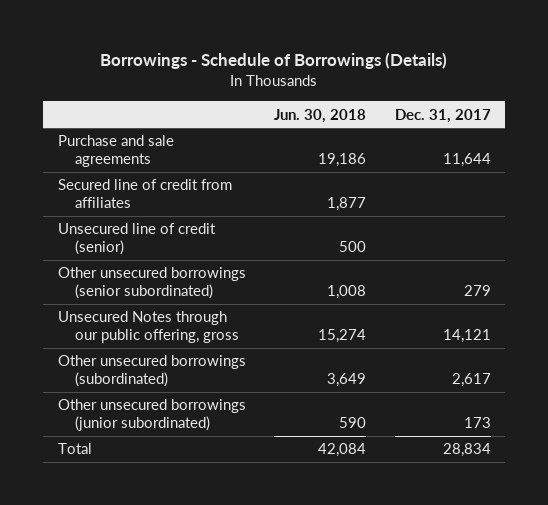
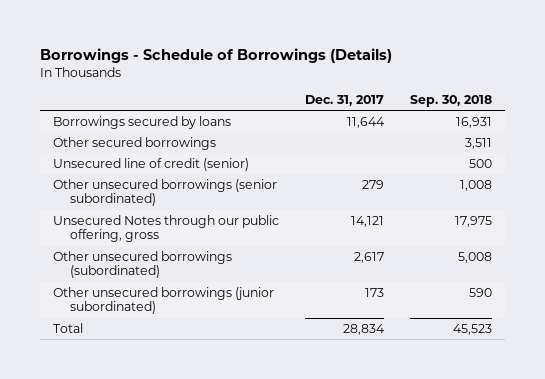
[274,108,367,123] Jun. 30, 2018 -> none
none -> [409,95,492,108] Sep. 30, 2018
[57,179,232,208] Secured line of credit from affiliates -> none
[57,135,174,167] Purchase and sale agreements -> [53,115,232,129] Borrowings secured by loans
none -> [53,136,217,150] Other secured borrowings

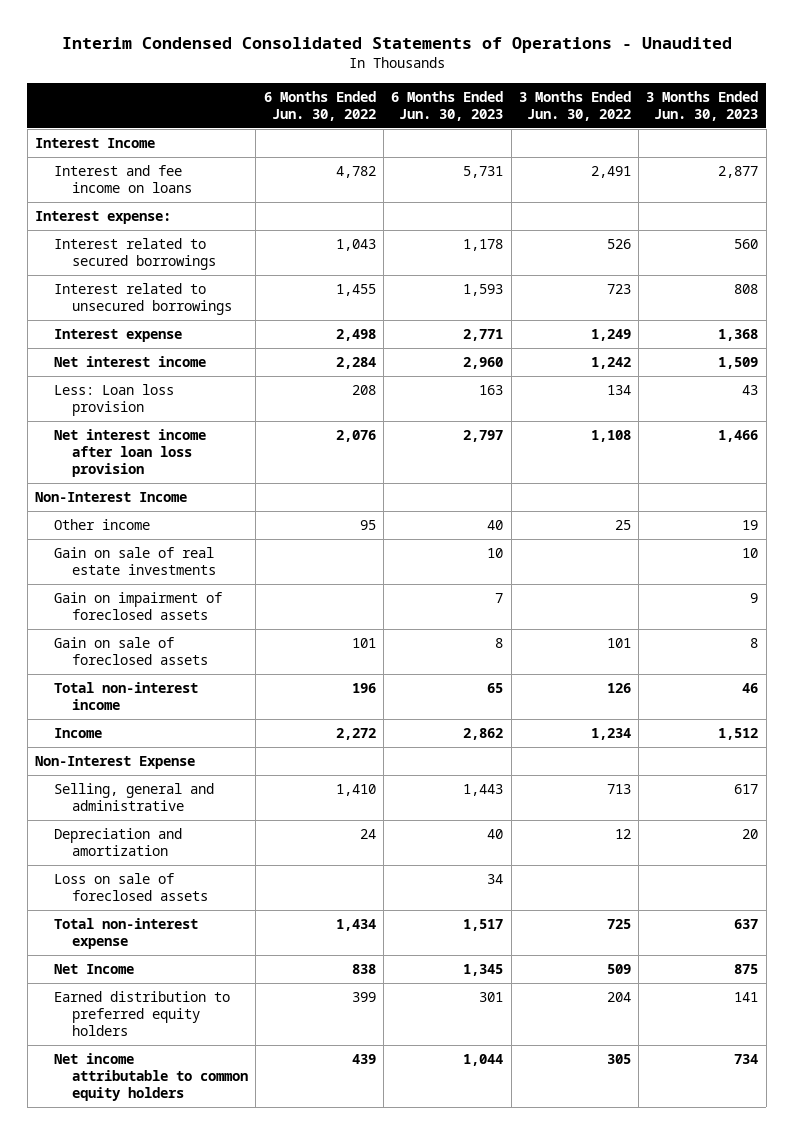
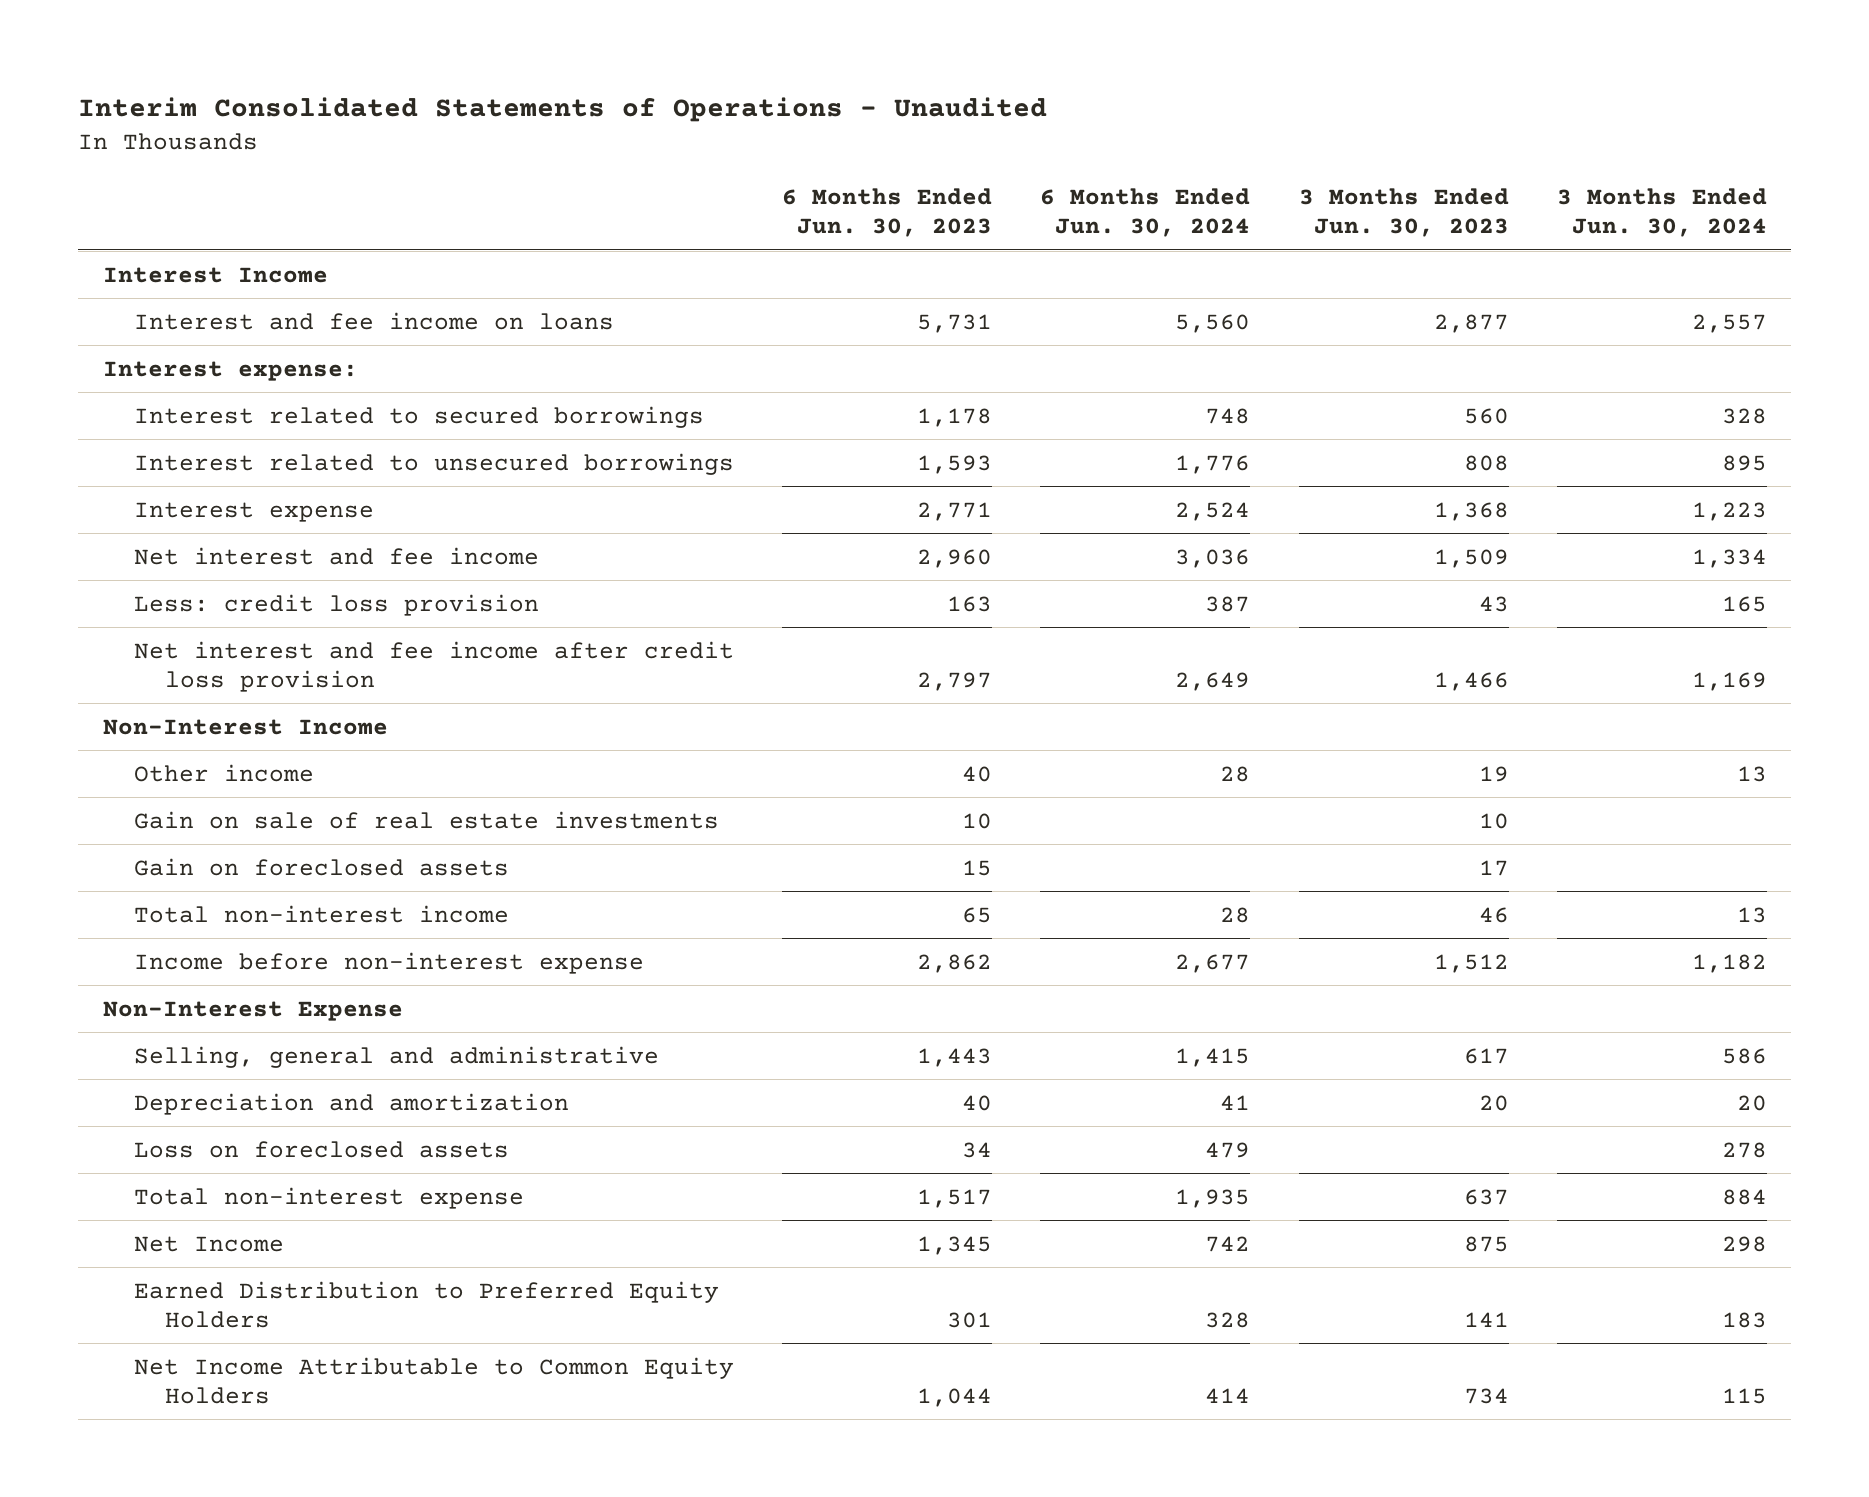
[61,37,732,54] Interim Condensed Consolidated Statements of Operations - Unaudited -> [78,97,1048,123] Interim Consolidated Statements of Operations - Unaudited
[263,90,376,121] 6 Months Ended Jun. 30, 2022 -> none
[518,90,631,121] 3 Months Ended Jun. 30, 2022 -> none
none -> [1040,187,1251,238] 6 Months Ended Jun. 30, 2024
none -> [1556,187,1767,238] 3 Months Ended Jun. 30, 2024
[53,356,206,368] Net interest income -> [133,546,539,565] Net interest and fee income
[53,384,174,417] Less: Loan loss provision -> [133,593,539,616] Less: credit loss provision
[53,429,206,478] Net interest income after loan loss provision -> [133,640,734,692] Net interest and fee income after credit loss provision
[53,592,222,621] Gain on impairment of foreclosed assets -> none
[53,637,209,666] Gain on sale of foreclosed assets -> [133,857,509,876] Gain on foreclosed assets
[495,638,504,649] 8 -> [962,859,993,876] 15
[750,638,759,649] 8 -> [1478,859,1509,876] 17
[53,728,102,739] Income -> [133,951,644,974] Income before non-interest expense
[53,873,209,902] Loss on sale of foreclosed assets -> [133,1140,509,1158] Loss on foreclosed assets
[53,991,230,1037] Earned distribution to preferred equity holders -> [133,1280,719,1328] Earned Distribution to Preferred Equity Holders
[53,1053,249,1102] Net income attributable to common equity holders -> [133,1356,734,1404] Net Income Attributable to Common Equity Holders

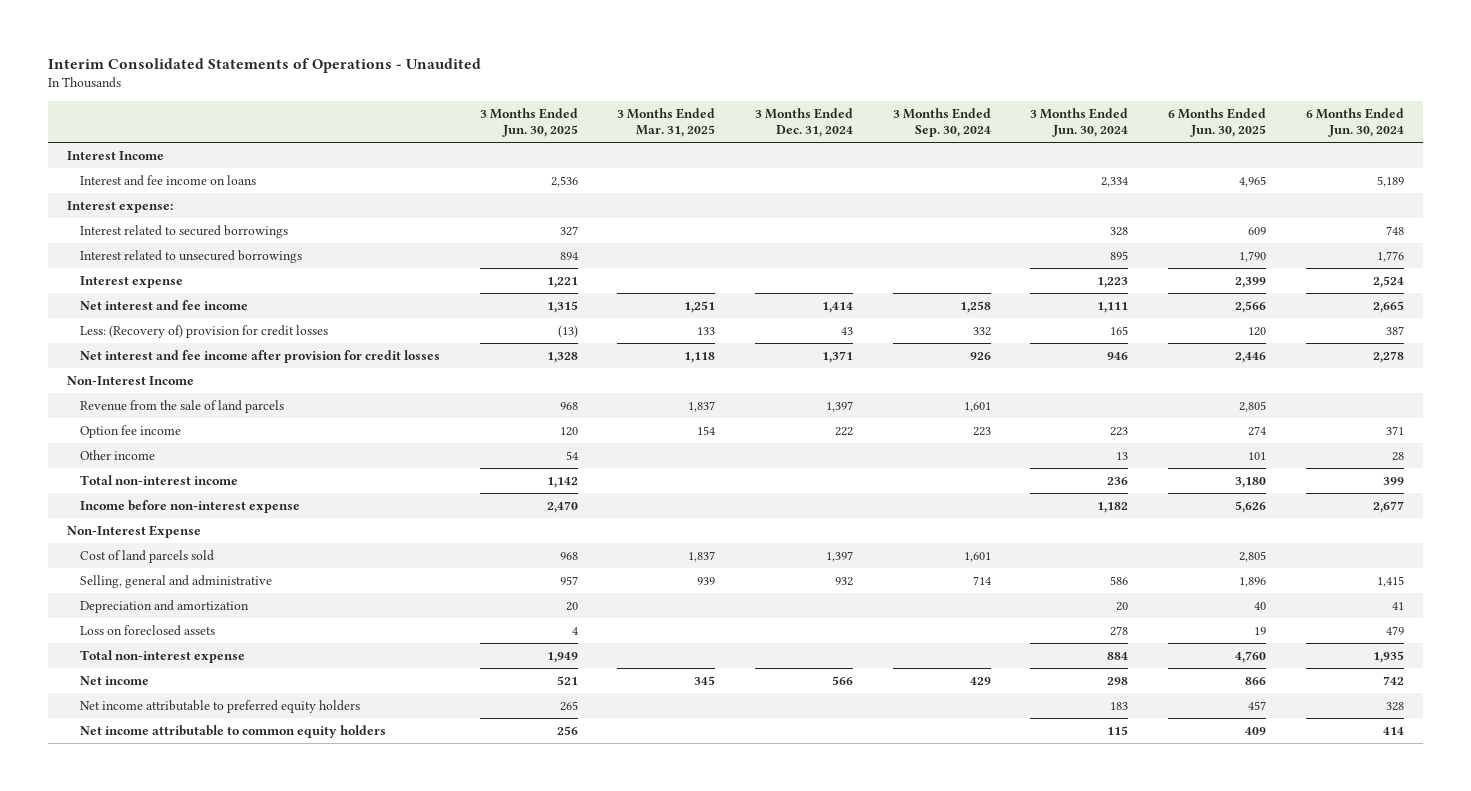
[782,187,993,238] 6 Months Ended Jun. 30, 2023 -> none
[1298,187,1509,238] 3 Months Ended Jun. 30, 2023 -> none
none -> [479,108,578,138] 3 Months Ended Jun. 30, 2025
none -> [617,108,716,138] 3 Months Ended Mar. 31, 2025
none -> [754,108,853,138] 3 Months Ended Dec. 31, 2024
none -> [892,108,991,138] 3 Months Ended Sep. 30, 2024
none -> [1167,108,1266,138] 6 Months Ended Jun. 30, 2025
[1175,313,1251,333] 5,560 -> [1376,176,1404,188] 5,189
[1691,313,1767,333] 2,557 -> [1101,177,1129,188] 2,334
[1175,548,1251,568] 3,036 -> [1372,301,1404,314] 2,665
[1691,548,1767,568] 1,334 -> [1097,302,1129,314] 1,111
[133,593,539,616] Less: credit loss provision -> [80,325,329,339] Less: (Recovery of) provision for credit losses
[133,640,734,692] Net interest and fee income after credit loss provision -> [80,350,441,364] Net interest and fee income after provision for credit losses
[1175,671,1251,691] 2,649 -> [1372,351,1404,364] 2,278
[1691,671,1767,691] 1,169 -> [1107,352,1129,361] 946
none -> [80,400,285,414] Revenue from the sale of land parcels
none -> [80,425,182,439] Option fee income
[133,810,719,829] Gain on sale of real estate investments -> none
[133,857,509,876] Gain on foreclosed assets -> none
[1220,906,1251,923] 28 -> [1382,477,1404,486] 399
[1736,906,1767,923] 13 -> [1107,477,1129,486] 236
none -> [80,550,215,564] Cost of land parcels sold
[133,1235,284,1252] Net Income -> [80,676,150,686] Net income
[133,1280,719,1328] Earned Distribution to Preferred Equity Holders -> [80,700,361,714] Net income attributable to preferred equity holders
[133,1356,734,1404] Net Income Attributable to Common Equity Holders -> [80,725,387,739] Net income attributable to common equity holders

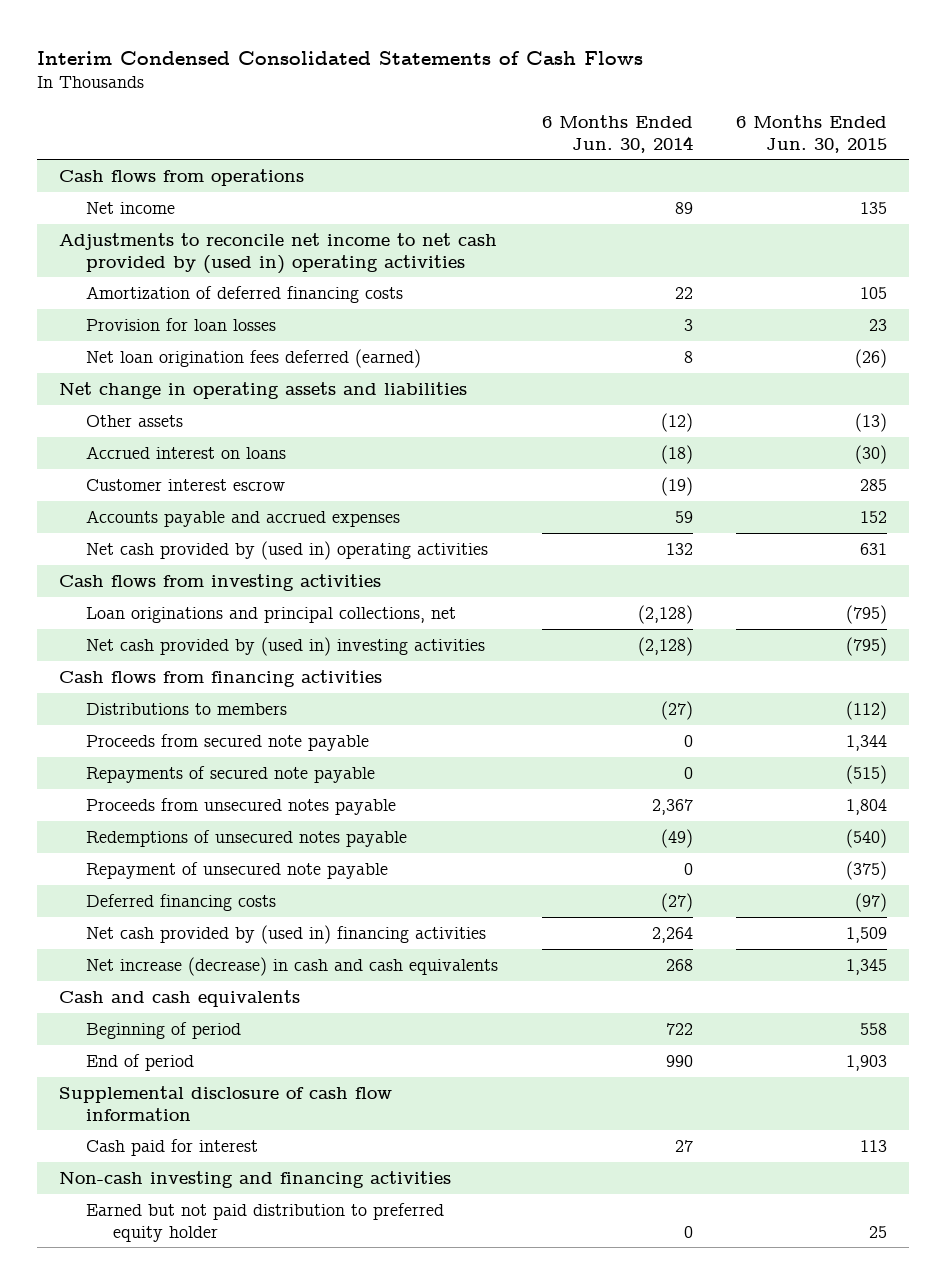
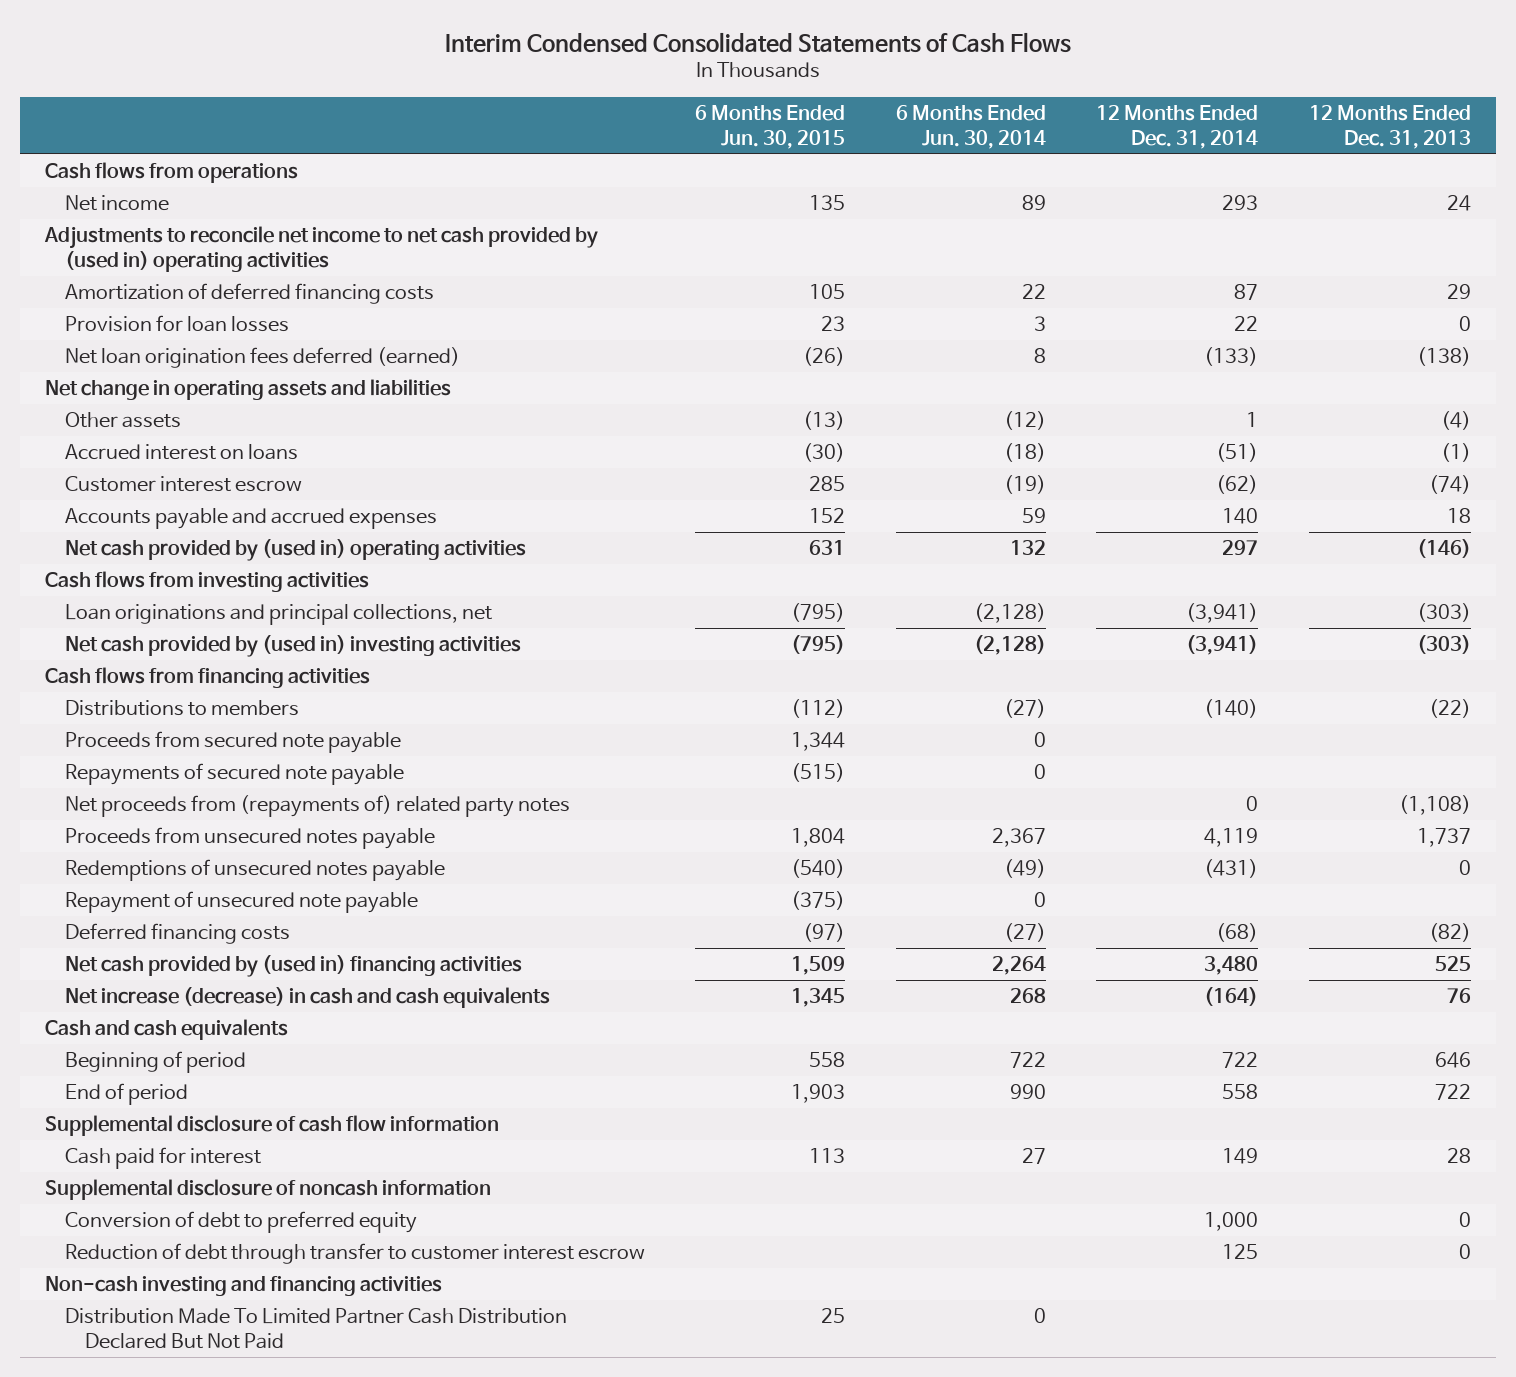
none -> [1096,104,1259,149] 12 Months Ended Dec. 31, 2014
none -> [1308,104,1471,149] 12 Months Ended Dec. 31, 2013
none -> [65,794,571,817] Net proceeds from (repayments of) related party notes
none -> [45,1178,492,1200] Supplemental disclosure of noncash information
none -> [65,1210,418,1233] Conversion of debt to preferred equity
none -> [65,1242,646,1264] Reduction of debt through transfer to customer interest escrow
[86,1202,445,1242] Earned but not paid distribution to preferred equity holder -> [65,1307,568,1349] Distribution Made To Limited Partner Cash Distribution Declared But Not Paid

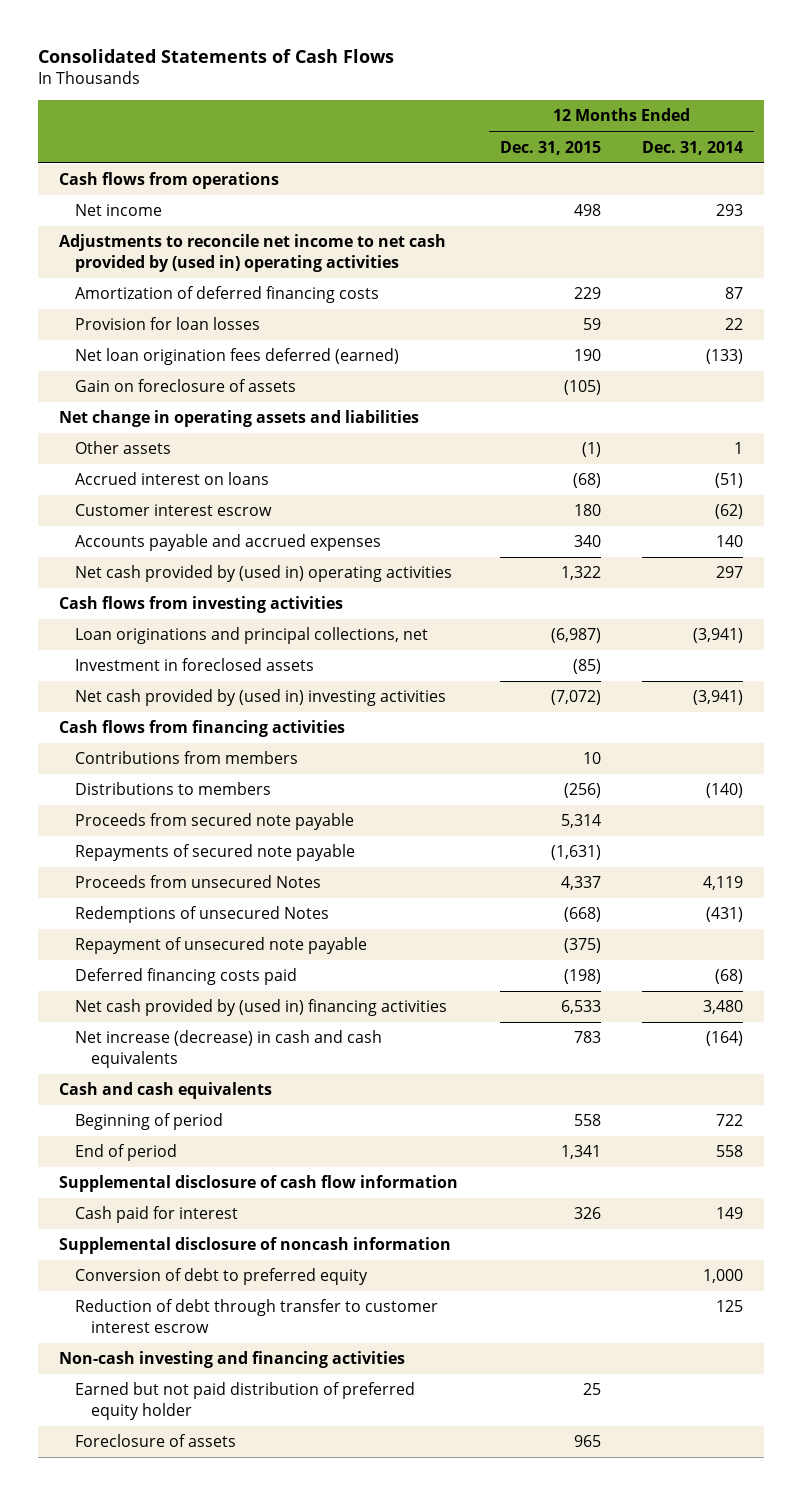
[444,31,1071,53] Interim Condensed Consolidated Statements of Cash Flows -> [38,48,395,63] Consolidated Statements of Cash Flows
[695,104,846,149] 6 Months Ended Jun. 30, 2015 -> none
[895,104,1046,149] 6 Months Ended Jun. 30, 2014 -> none
[1308,104,1471,149] 12 Months Ended Dec. 31, 2013 -> none
none -> [499,140,601,155] Dec. 31, 2015
none -> [74,379,296,393] Gain on foreclosure of assets
none -> [74,658,314,672] Investment in foreclosed assets
none -> [74,751,298,765] Contributions from members
[65,794,571,817] Net proceeds from (repayments of) related party notes -> none
[65,826,436,849] Proceeds from unsecured notes payable -> [74,875,321,889] Proceeds from unsecured Notes
[65,858,446,881] Redemptions of unsecured notes payable -> [74,906,329,924] Redemptions of unsecured Notes
[65,922,291,944] Deferred financing costs -> [74,968,297,986] Deferred financing costs paid
[65,1307,568,1349] Distribution Made To Limited Partner Cash Distribution Declared But Not Paid -> none
none -> [74,1382,415,1420] Earned but not paid distribution of preferred equity holder
none -> [74,1434,236,1448] Foreclosure of assets

